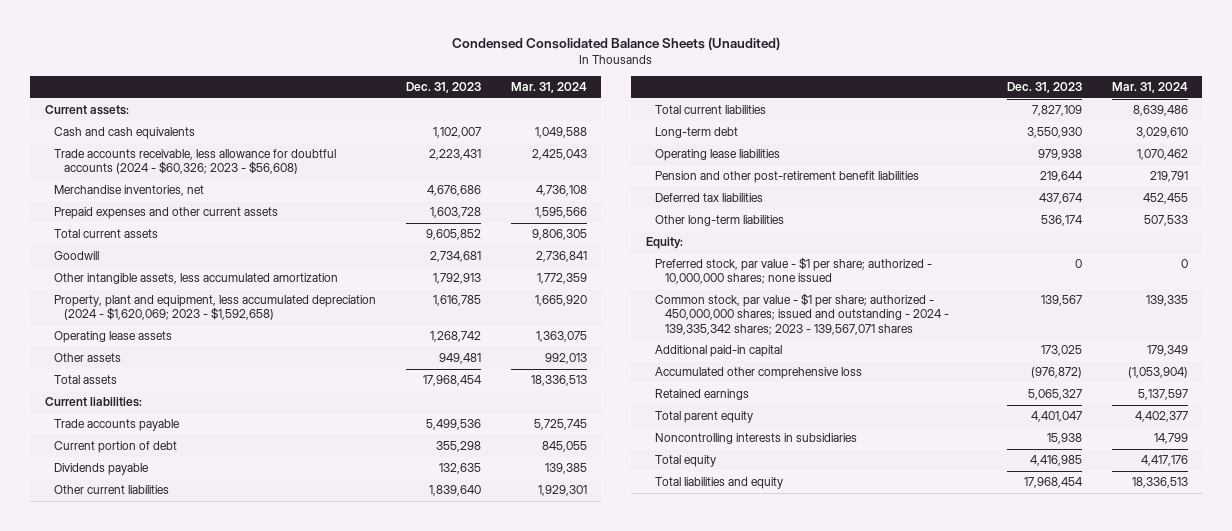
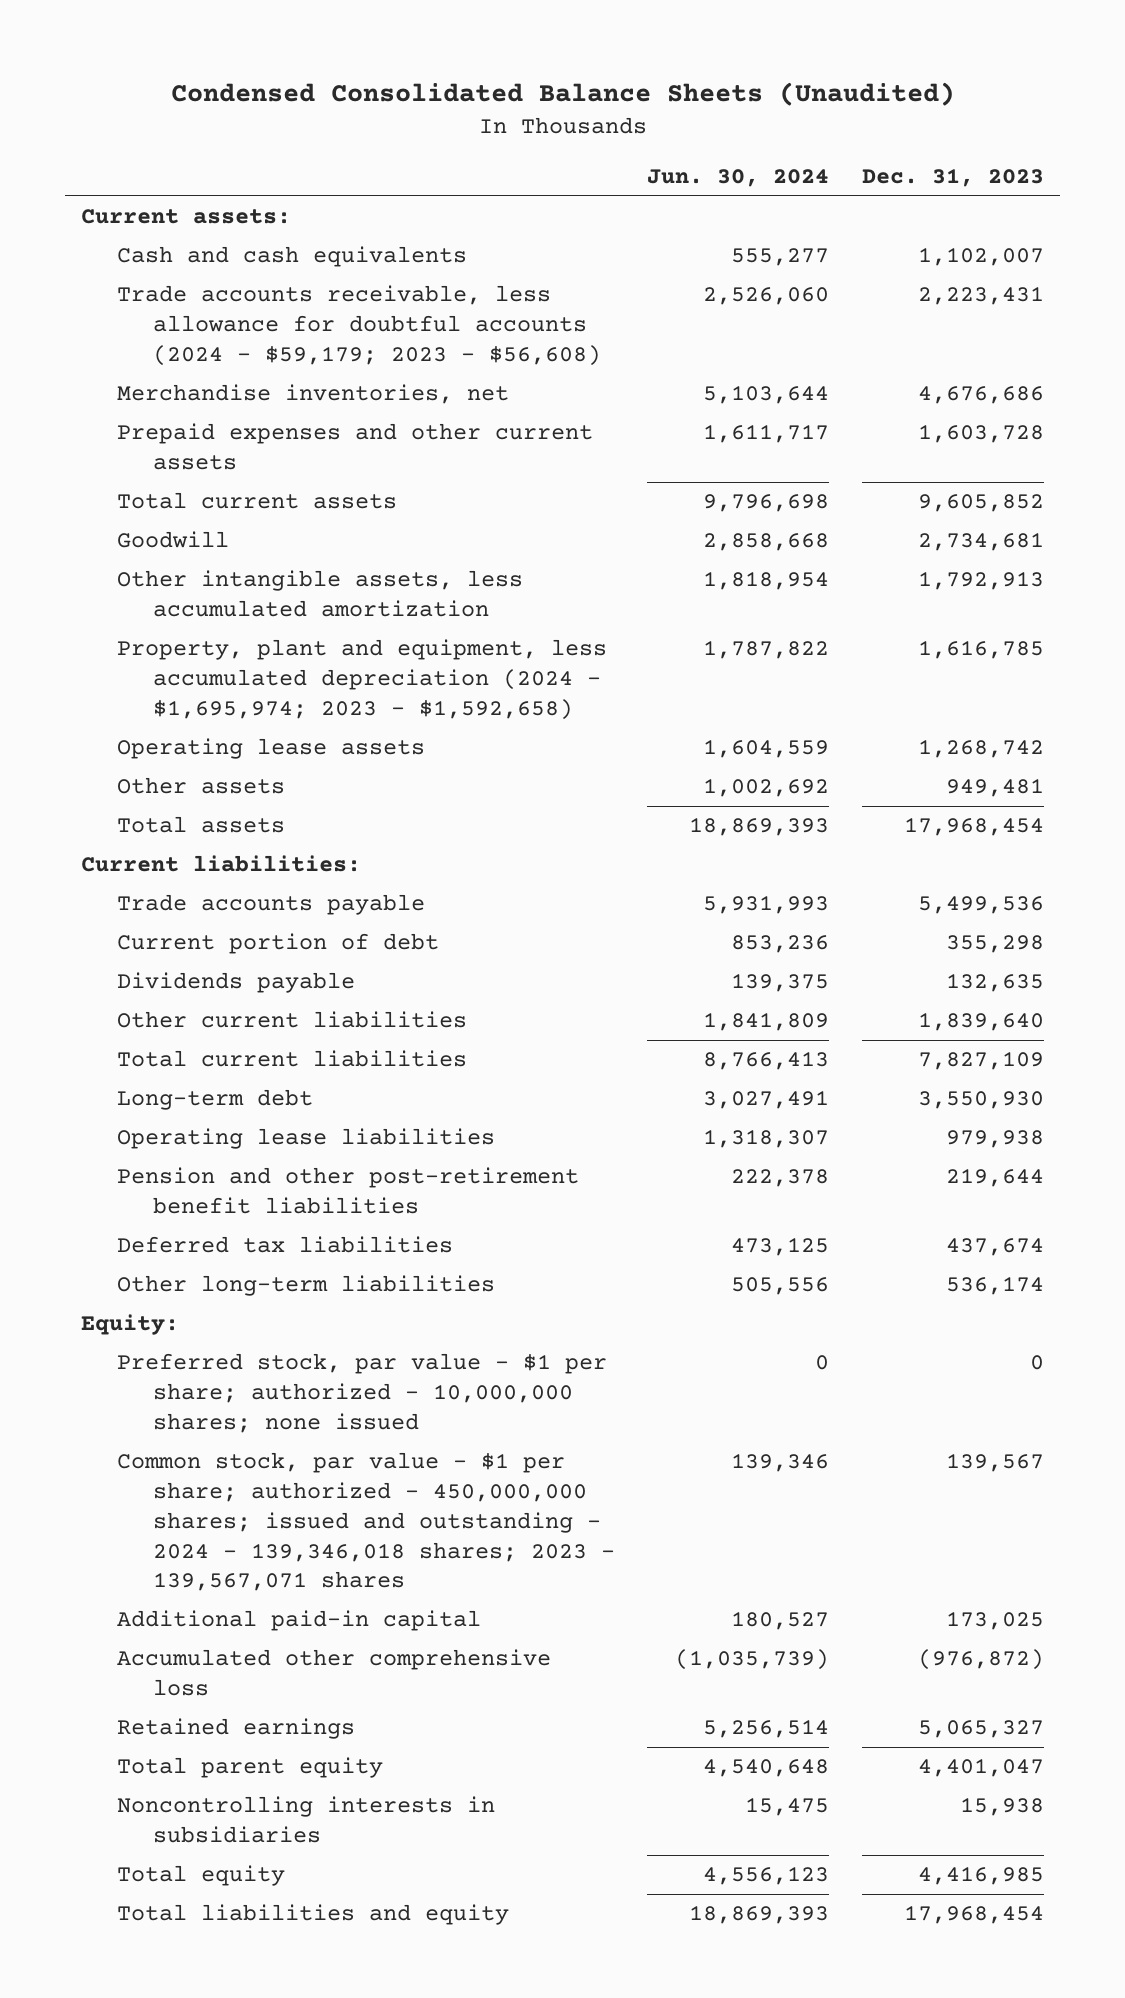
[510,82,587,94] Mar. 31, 2024 -> none
none -> [647,168,830,187] Jun. 30, 2024
[54,149,337,175] Trade accounts receivable, less allowance for doubtful accounts (2024 - $60,326; 2023 - $56,608) -> [117,285,602,366] Trade accounts receivable, less allowance for doubtful accounts (2024 - $59,179; 2023 - $56,608)
[54,295,377,321] Property, plant and equipment, less accumulated depreciation (2024 - $1,620,069; 2023 - $1,592,658) -> [117,639,608,720] Property, plant and equipment, less accumulated depreciation (2024 - $1,695,974; 2023 - $1,592,658)
[655,293,949,335] Common stock, par value - $1 per share; authorized - 450,000,000 shares; issued and outstanding - 2024 - 139,335,342 shares; 2023 - 139,567,071 shares -> [117,1452,616,1592] Common stock, par value - $1 per share; authorized - 450,000,000 shares; issued and outstanding - 2024 - 139,346,018 shares; 2023 - 139,567,071 shares

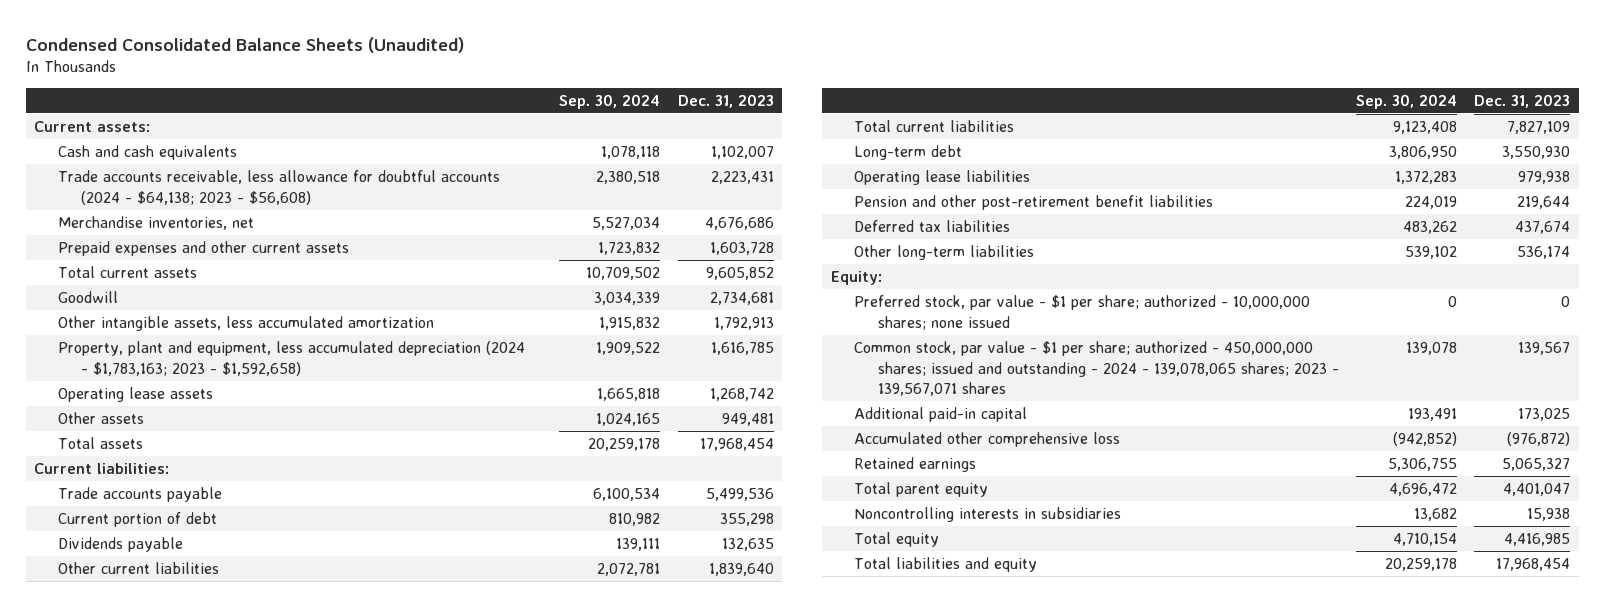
[647,168,830,187] Jun. 30, 2024 -> none
none -> [559,93,661,109] Sep. 30, 2024
[117,285,602,366] Trade accounts receivable, less allowance for doubtful accounts (2024 - $59,179; 2023 - $56,608) -> [57,169,500,205] Trade accounts receivable, less allowance for doubtful accounts (2024 - $64,138; 2023 - $56,608)
[117,639,608,720] Property, plant and equipment, less accumulated depreciation (2024 - $1,695,974; 2023 - $1,592,658) -> [57,340,525,376] Property, plant and equipment, less accumulated depreciation (2024 - $1,783,163; 2023 - $1,592,658)
[117,1452,616,1592] Common stock, par value - $1 per share; authorized - 450,000,000 shares; issued and outstanding - 2024 - 139,346,018 shares; 2023 - 139,567,071 shares -> [854,340,1339,397] Common stock, par value - $1 per share; authorized - 450,000,000 shares; issued and outstanding - 2024 - 139,078,065 shares; 2023 - 139,567,071 shares

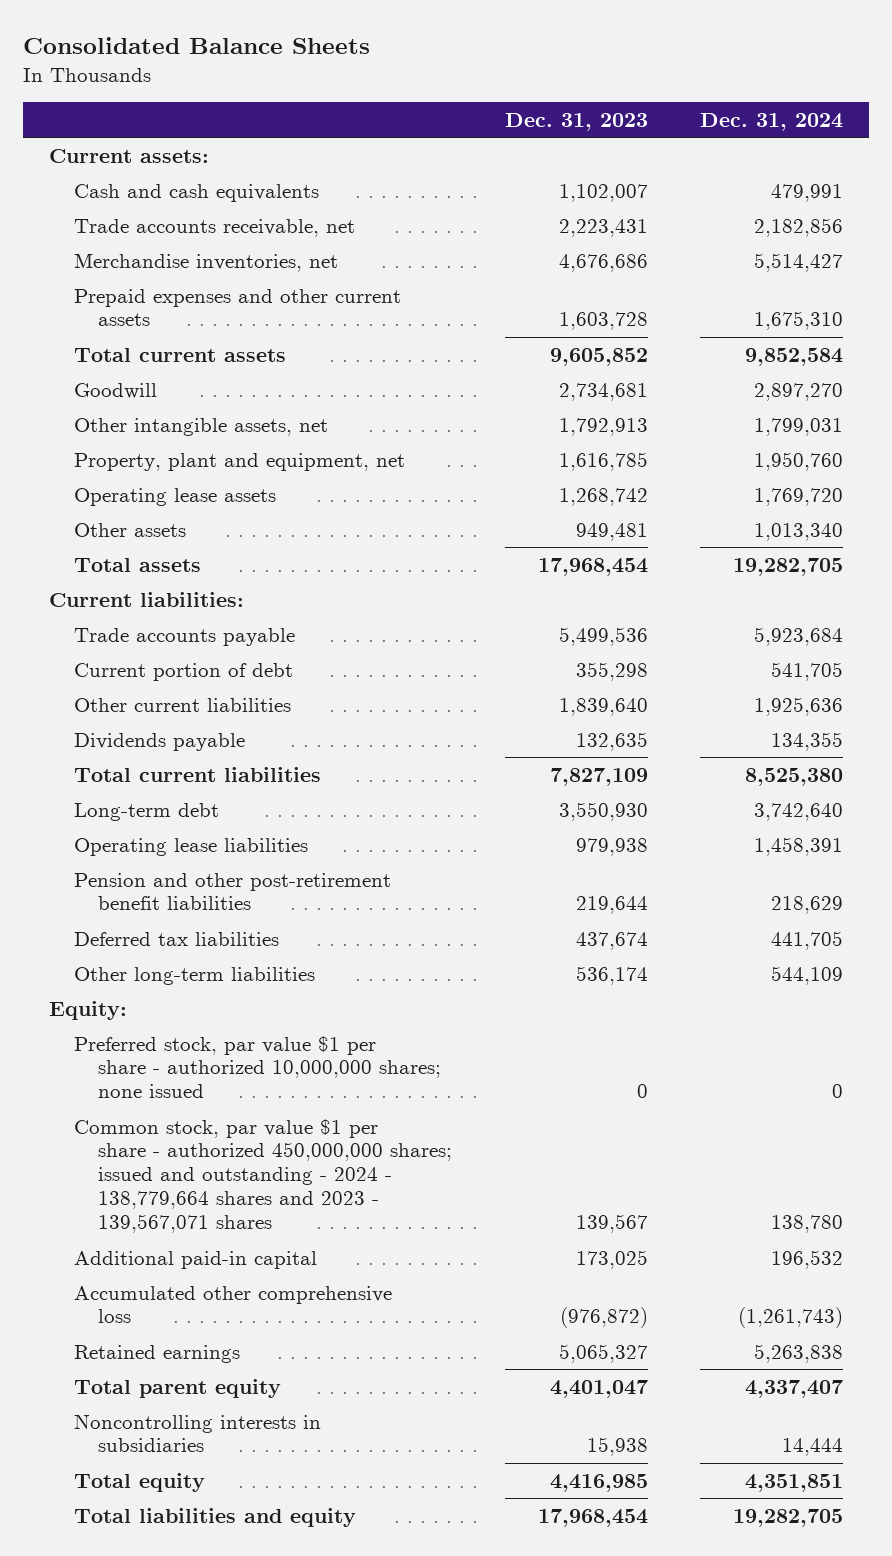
[25,36,464,53] Condensed Consolidated Balance Sheets (Unaudited) -> [22,37,370,55] Consolidated Balance Sheets
[559,93,661,109] Sep. 30, 2024 -> none
none -> [699,112,843,131] Dec. 31, 2024
[57,169,500,205] Trade accounts receivable, less allowance for doubtful accounts (2024 - $64,138; 2023 - $56,608) -> [73,218,355,237] Trade accounts receivable, net
[57,315,434,331] Other intangible assets, less accumulated amortization -> [73,417,328,436] Other intangible assets, net
[57,340,525,376] Property, plant and equipment, less accumulated depreciation (2024 - $1,783,163; 2023 - $1,592,658) -> [73,452,405,471] Property, plant and equipment, net
[57,536,183,552] Dividends payable -> [73,732,245,751] Dividends payable
[854,294,1311,330] Preferred stock, par value - $1 per share; authorized - 10,000,000 shares; none issued -> [73,1035,442,1099] Preferred stock, par value $1 per share - authorized 10,000,000 shares; none issued
[854,340,1339,397] Common stock, par value - $1 per share; authorized - 450,000,000 shares; issued and outstanding - 2024 - 139,078,065 shares; 2023 - 139,567,071 shares -> [73,1118,453,1234] Common stock, par value $1 per share - authorized 450,000,000 shares; issued and outstanding - 2024 - 138,779,664 shares and 2023 - 139,567,071 shares

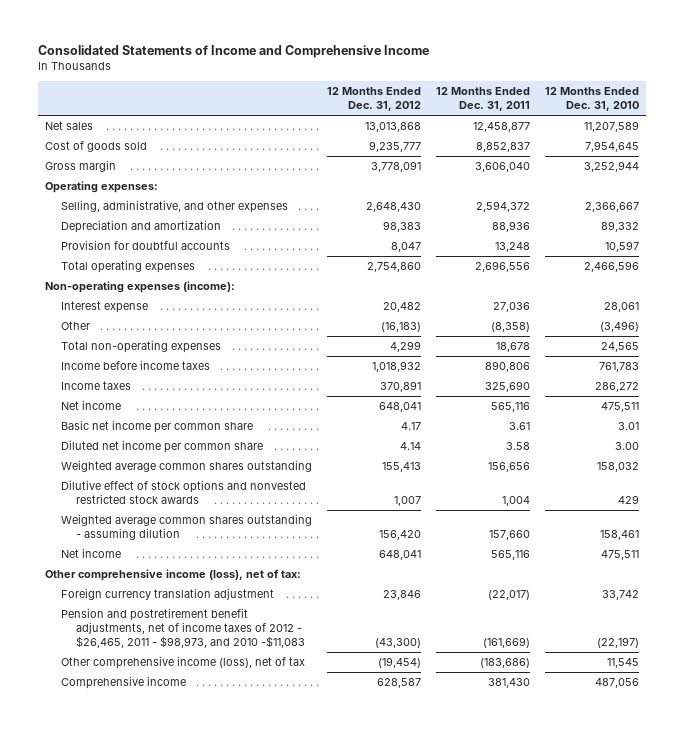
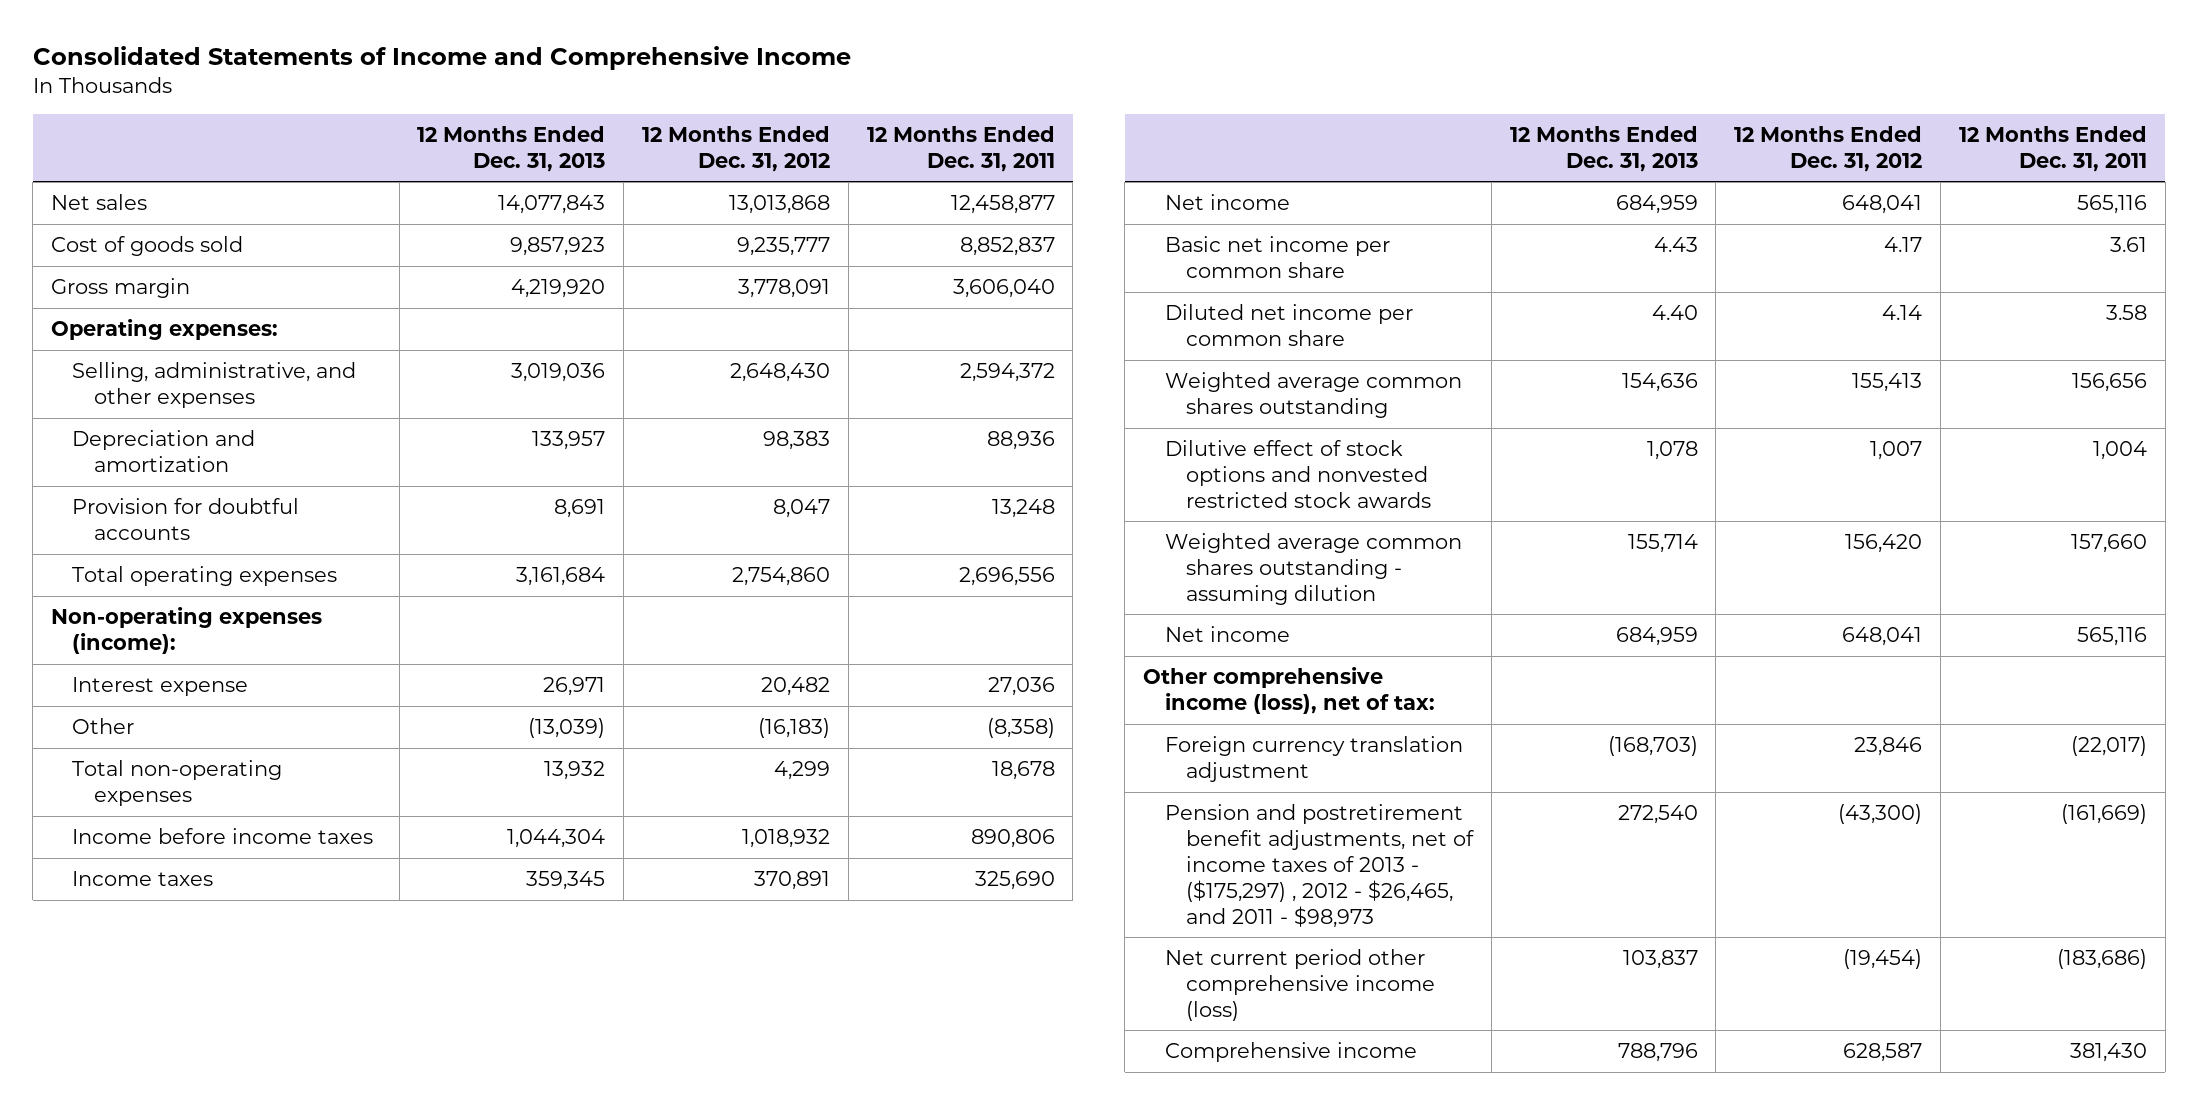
[544,87,639,112] 12 Months Ended Dec. 31, 2010 -> none
none -> [417,126,606,172] 12 Months Ended Dec. 31, 2013
[60,608,305,649] Pension and postretirement benefit adjustments, net of income taxes of 2012 - $26,465, 2011 - $98,973, and 2010 -$11,083 -> [1164,804,1475,928] Pension and postretirement benefit adjustments, net of income taxes of 2013 - ($175,297) , 2012 - $26,465, and 2011 - $98,973
[60,656,305,670] Other comprehensive income (loss), net of tax -> [1164,949,1436,1021] Net current period other comprehensive income (loss)

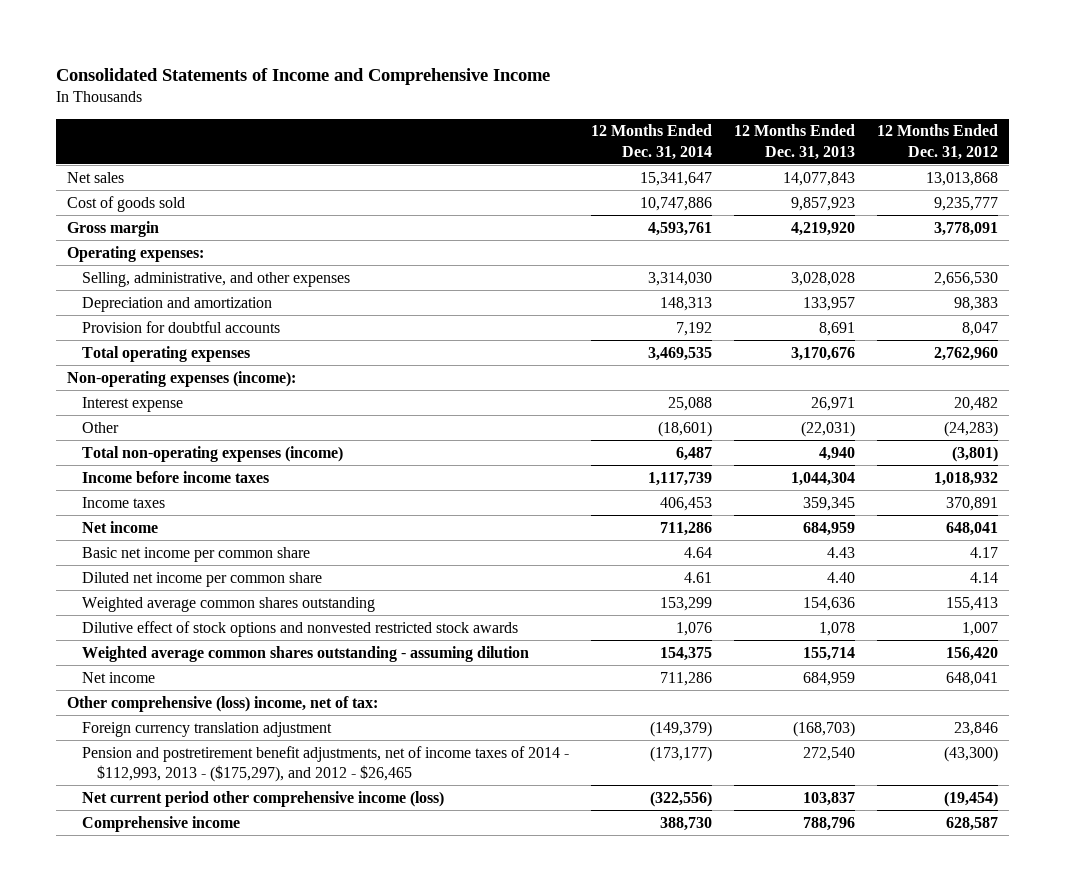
[866,126,1055,172] 12 Months Ended Dec. 31, 2011 -> none
none -> [590,124,712,160] 12 Months Ended Dec. 31, 2014
[511,363,606,383] 3,019,036 -> [790,271,855,286] 3,028,028
[730,363,831,383] 2,648,430 -> [933,271,998,286] 2,656,530
[516,567,606,587] 3,161,684 -> [790,346,855,361] 3,170,676
[732,567,831,587] 2,754,860 -> [933,346,998,361] 2,762,960
[528,718,606,739] (13,039) -> [800,420,855,437] (22,031)
[758,718,831,739] (16,183) -> [943,420,998,437] (24,283)
[72,760,283,806] Total non-operating expenses -> [81,445,343,462] Total non-operating expenses (income)
[544,761,606,781] 13,932 -> [818,446,855,461] 4,940
[774,761,831,781] 4,299 -> [951,445,998,462] (3,801)
[1143,667,1435,714] Other comprehensive income (loss), net of tax: -> [66,695,378,712] Other comprehensive (loss) income, net of tax:
[1164,804,1475,928] Pension and postretirement benefit adjustments, net of income taxes of 2013 - ($175,297) , 2012 - $26,465, and 2011 - $98,973 -> [81,745,569,783] Pension and postretirement benefit adjustments, net of income taxes of 2014 - $112,993, 2013 - ($175,297), and 2012 - $26,465

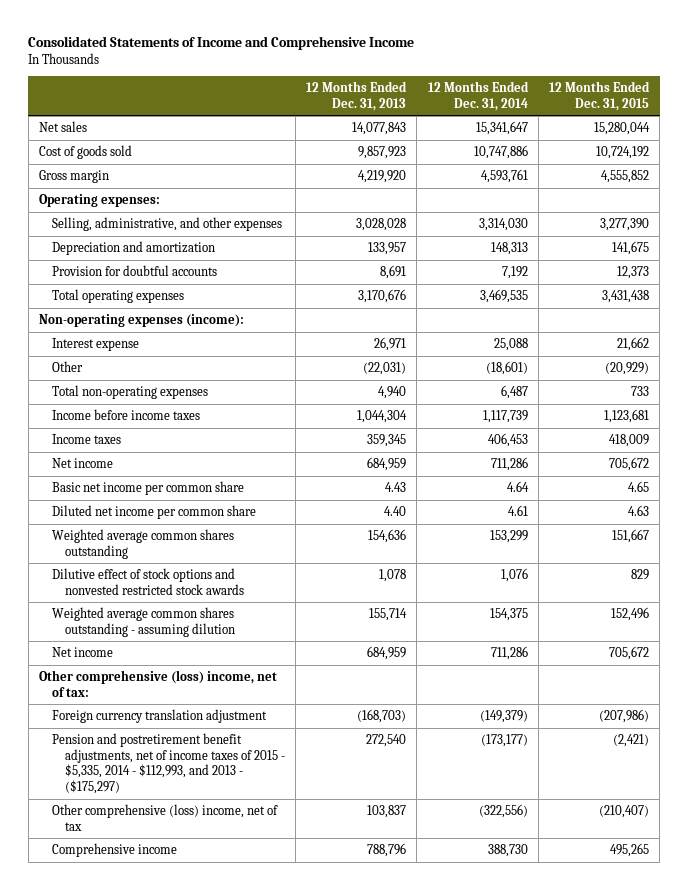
[876,124,998,160] 12 Months Ended Dec. 31, 2012 -> none
none -> [548,81,650,111] 12 Months Ended Dec. 31, 2015
[81,445,343,462] Total non-operating expenses (income) -> [51,384,208,399] Total non-operating expenses
[81,745,569,783] Pension and postretirement benefit adjustments, net of income taxes of 2014 - $112,993, 2013 - ($175,297), and 2012 - $26,465 -> [51,732,285,795] Pension and postretirement benefit adjustments, net of income taxes of 2015 - $5,335, 2014 - $112,993, and 2013 - ($175,297)
[81,790,444,807] Net current period other comprehensive income (loss) -> [51,803,278,831] Other comprehensive (loss) income, net of tax

